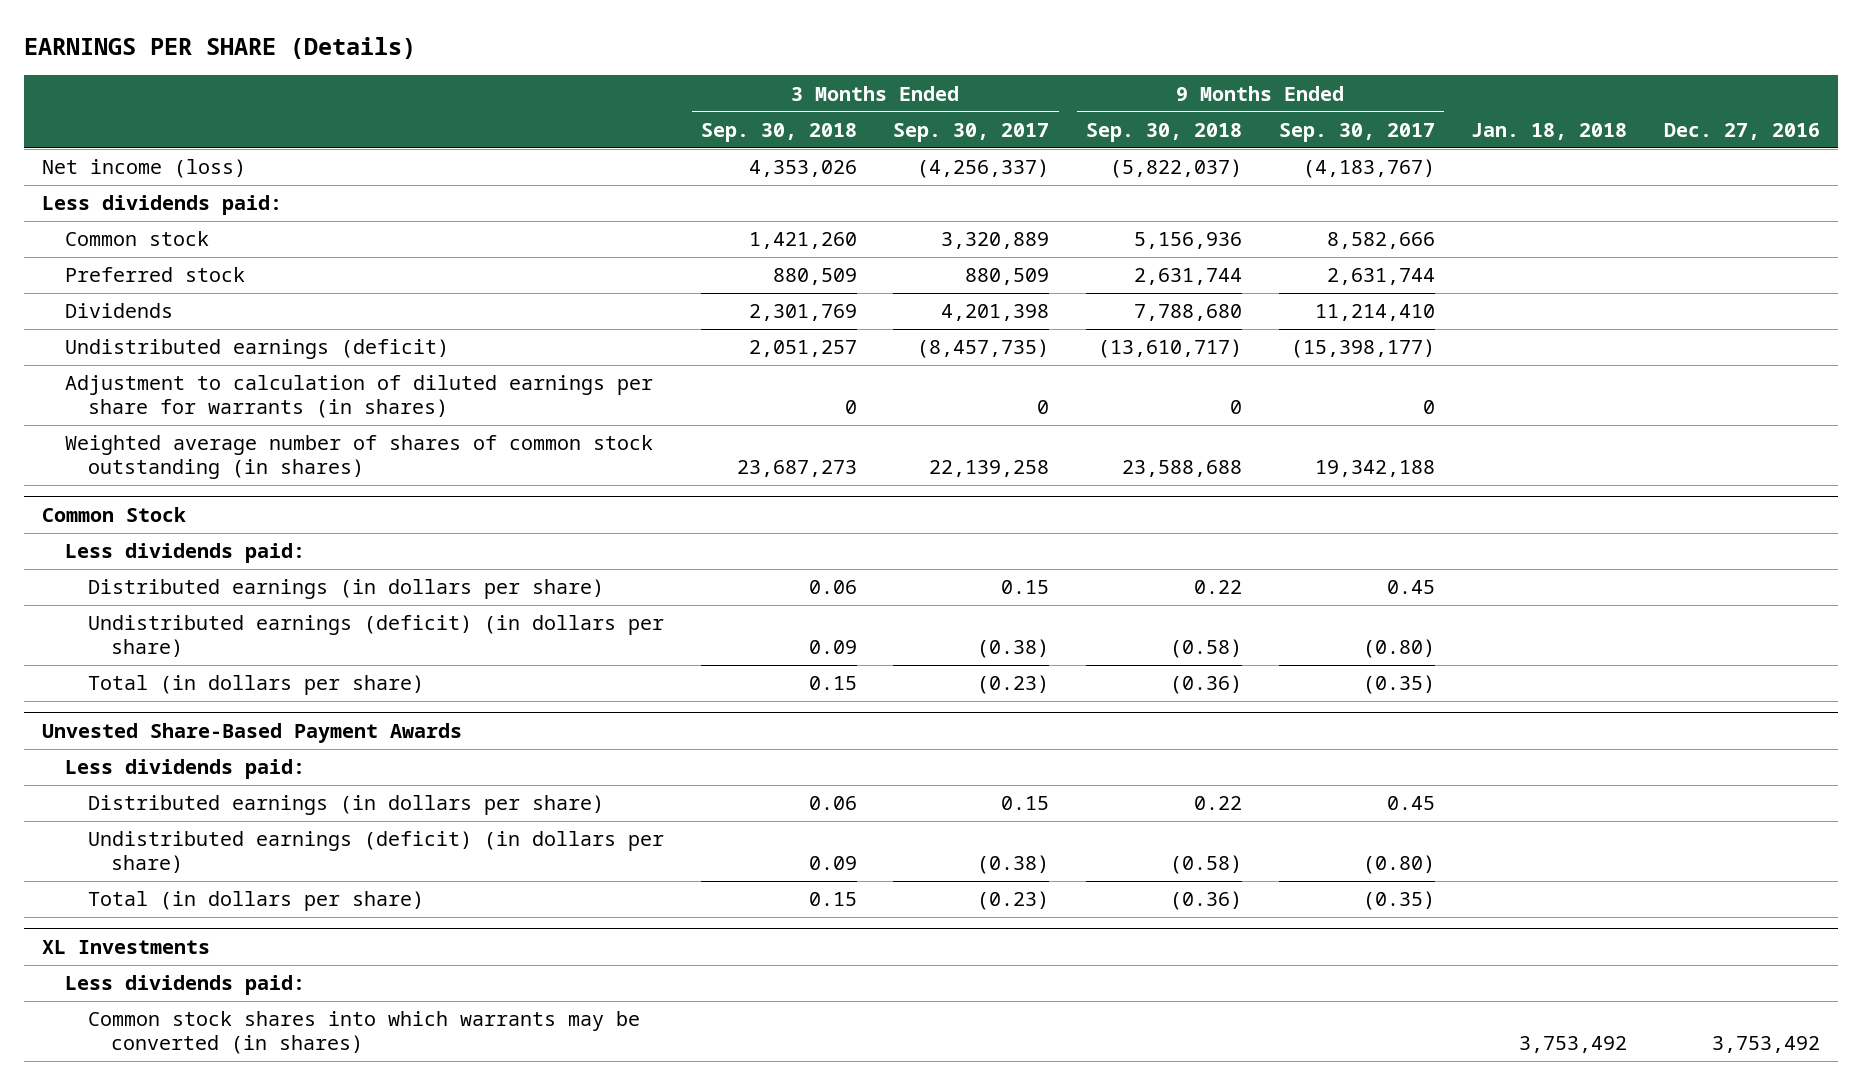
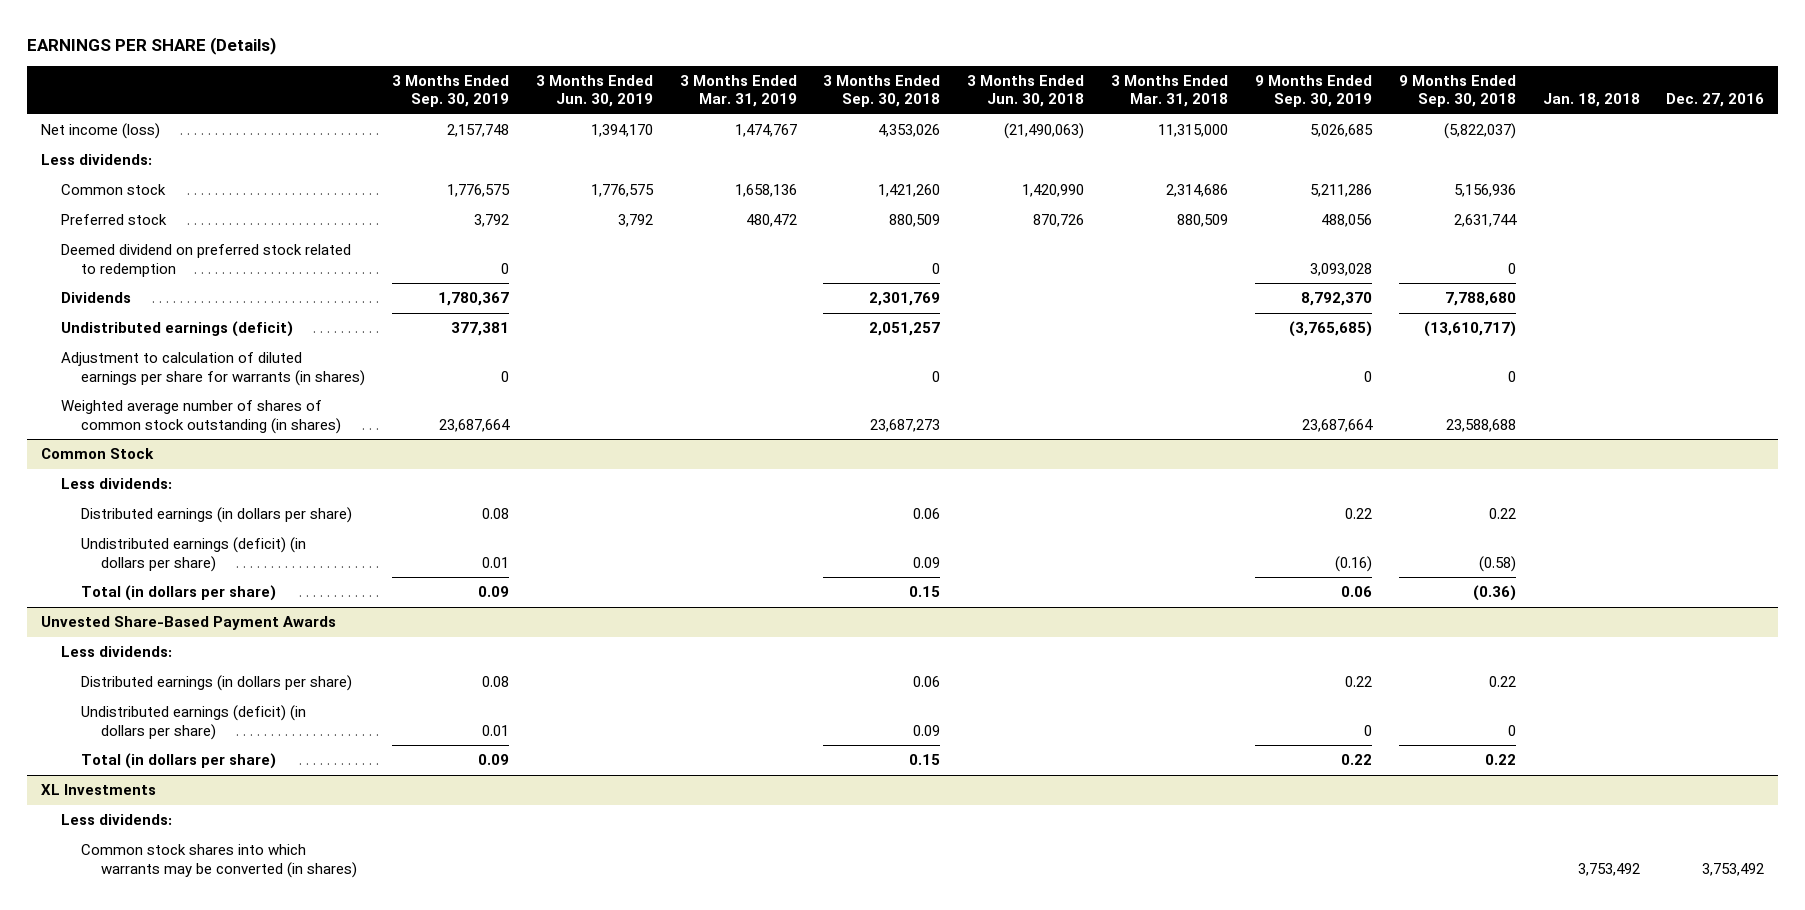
[893,123,1050,143] Sep. 30, 2017 -> none
[1278,123,1435,143] Sep. 30, 2017 -> none
none -> [391,74,509,108] 3 Months Ended Sep. 30, 2019
none -> [535,74,653,108] 3 Months Ended Jun. 30, 2019
none -> [679,74,797,108] 3 Months Ended Mar. 31, 2019
none -> [967,74,1085,108] 3 Months Ended Jun. 30, 2018
none -> [1111,74,1229,108] 3 Months Ended Mar. 31, 2018
none -> [1254,74,1372,108] 9 Months Ended Sep. 30, 2019
[41,195,282,216] Less dividends paid: -> [40,154,152,166] Less dividends:
none -> [60,244,351,277] Deemed dividend on preferred stock related to redemption
[65,543,306,564] Less dividends paid: -> [60,478,172,490] Less dividends:
[65,759,306,780] Less dividends paid: -> [60,646,172,658] Less dividends:
[1170,854,1243,874] (0.58) -> [1507,724,1516,736] 0
[1170,891,1243,911] (0.36) -> [1484,754,1516,766] 0.22
[65,975,306,996] Less dividends paid: -> [60,814,172,826] Less dividends:

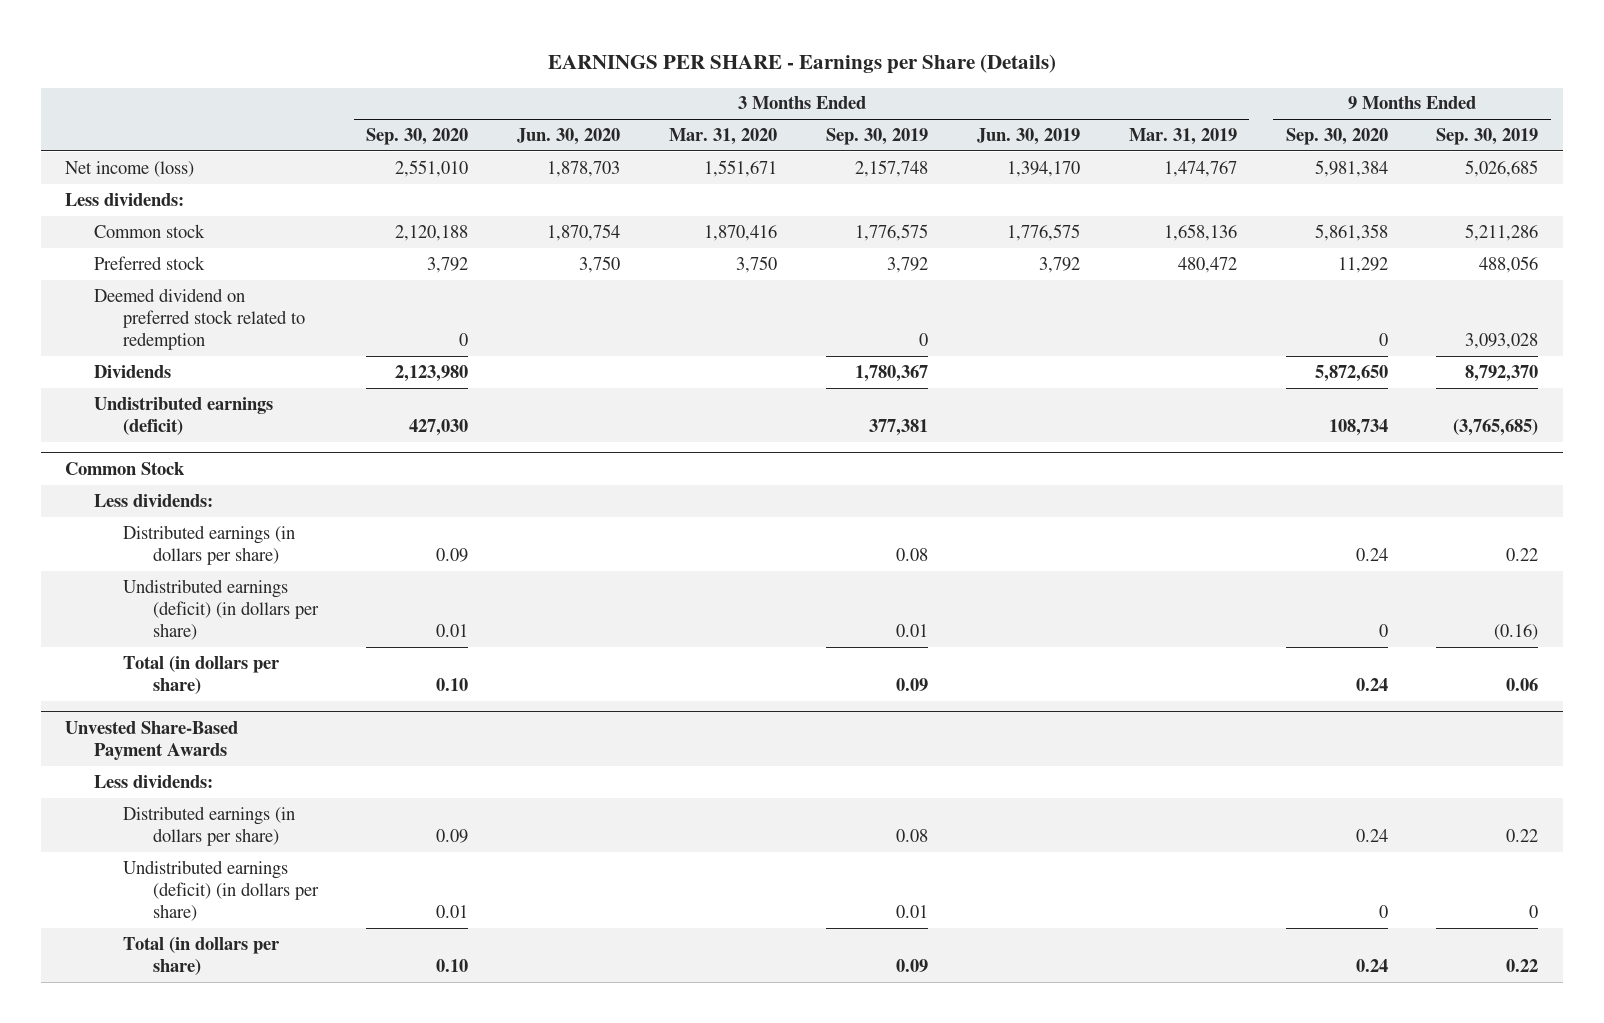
[27,36,277,55] EARNINGS PER SHARE (Details) -> [547,54,1056,75] EARNINGS PER SHARE - Earnings per Share (Details)
[823,74,941,108] 3 Months Ended Sep. 30, 2018 -> none
[967,74,1085,108] 3 Months Ended Jun. 30, 2018 -> none
[1111,74,1229,108] 3 Months Ended Mar. 31, 2018 -> none
[1398,74,1516,108] 9 Months Ended Sep. 30, 2018 -> none
[1542,93,1640,108] Jan. 18, 2018 -> none
[1666,93,1765,108] Dec. 27, 2016 -> none
none -> [366,128,469,146] Sep. 30, 2020
none -> [517,128,621,146] Jun. 30, 2020
none -> [669,128,778,146] Mar. 31, 2020
none -> [1285,128,1388,146] Sep. 30, 2020
[60,352,366,386] Adjustment to calculation of diluted earnings per share for warrants (in shares) -> none
[60,400,342,434] Weighted average number of shares of common stock outstanding (in shares) -> none
[40,784,156,796] XL Investments -> none
[60,814,172,826] Less dividends: -> none
[81,844,358,878] Common stock shares into which warrants may be converted (in shares) -> none

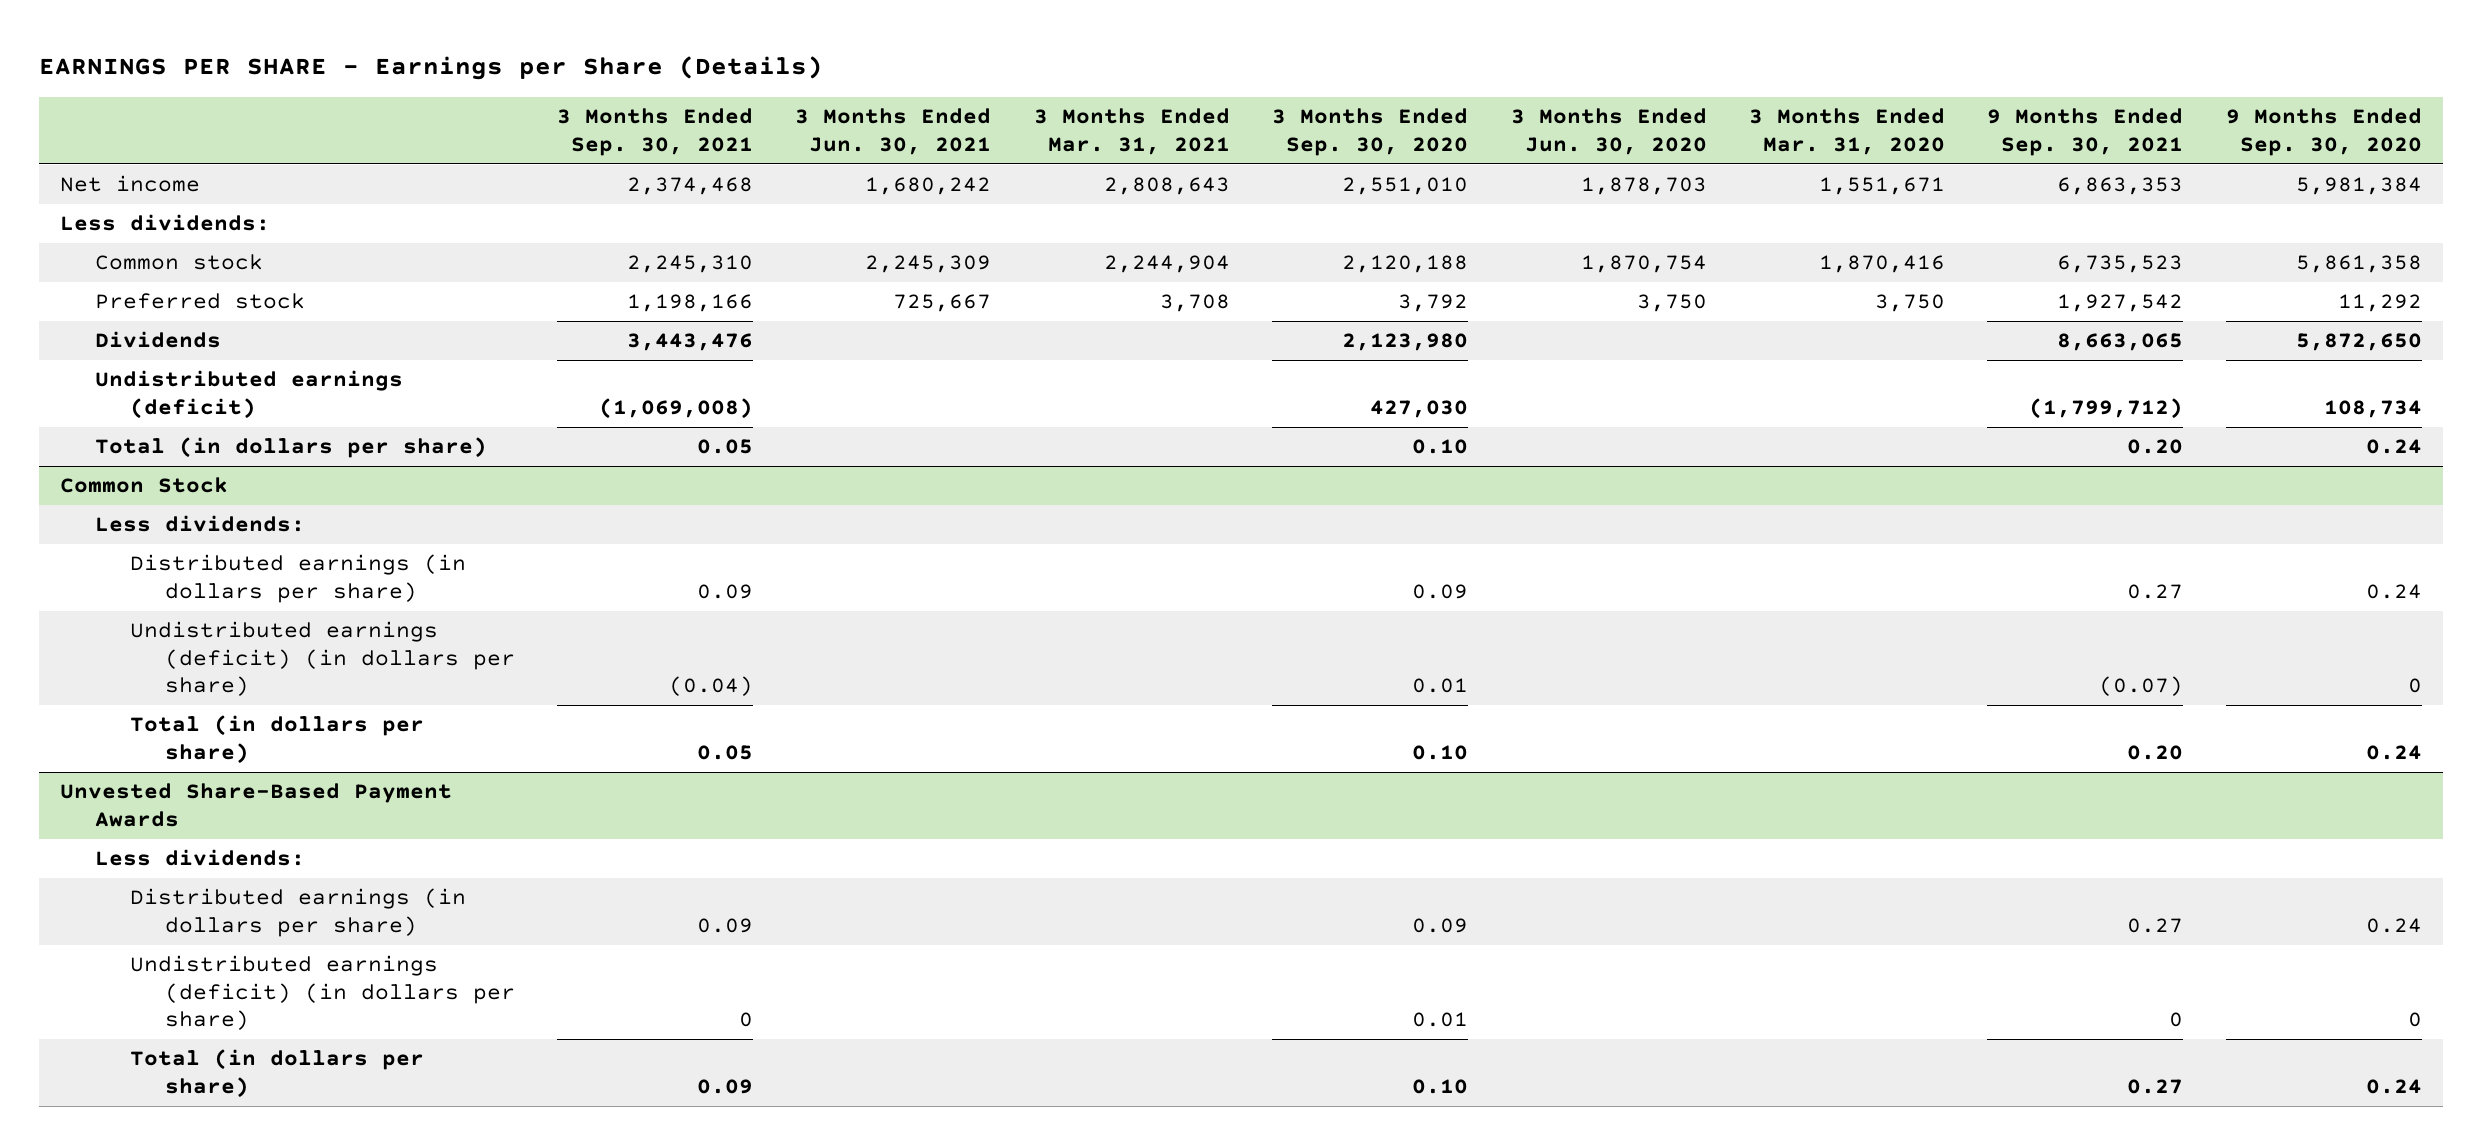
[825,128,928,146] Sep. 30, 2019 -> none
[976,128,1080,146] Jun. 30, 2019 -> none
[1128,128,1237,146] Mar. 31, 2019 -> none
[1436,128,1539,146] Sep. 30, 2019 -> none
none -> [557,108,754,156] 3 Months Ended Sep. 30, 2021
none -> [795,108,992,155] 3 Months Ended Jun. 30, 2021
none -> [1033,108,1230,155] 3 Months Ended Mar. 31, 2021
none -> [1987,108,2184,156] 9 Months Ended Sep. 30, 2021
[65,160,195,177] Net income (loss) -> [59,175,200,193] Net income
[94,287,306,350] Deemed dividend on preferred stock related to redemption -> none
none -> [94,437,487,459] Total (in dollars per share)

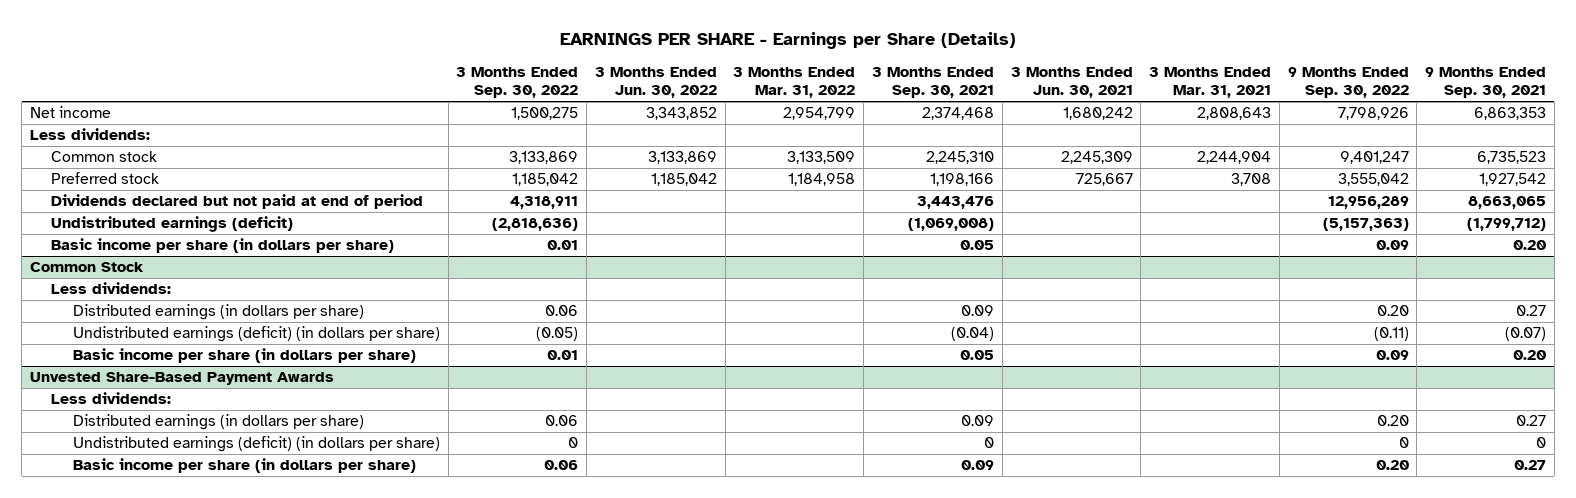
[1272,108,1469,156] 3 Months Ended Sep. 30, 2020 -> none
[1510,108,1707,155] 3 Months Ended Jun. 30, 2020 -> none
[1748,108,1945,155] 3 Months Ended Mar. 31, 2020 -> none
[2225,108,2422,156] 9 Months Ended Sep. 30, 2020 -> none
none -> [456,67,579,99] 3 Months Ended Sep. 30, 2022
none -> [594,67,717,99] 3 Months Ended Jun. 30, 2022
none -> [733,67,856,99] 3 Months Ended Mar. 31, 2022
none -> [1287,67,1409,99] 9 Months Ended Sep. 30, 2022
[94,331,221,349] Dividends -> [51,194,424,210] Dividends declared but not paid at end of period
[94,437,487,459] Total (in dollars per share) -> [51,238,395,254] Basic income per share (in dollars per share)
[129,715,424,764] Total (in dollars per share) -> [72,348,416,364] Basic income per share (in dollars per share)
[129,1049,424,1098] Total (in dollars per share) -> [72,458,416,474] Basic income per share (in dollars per share)

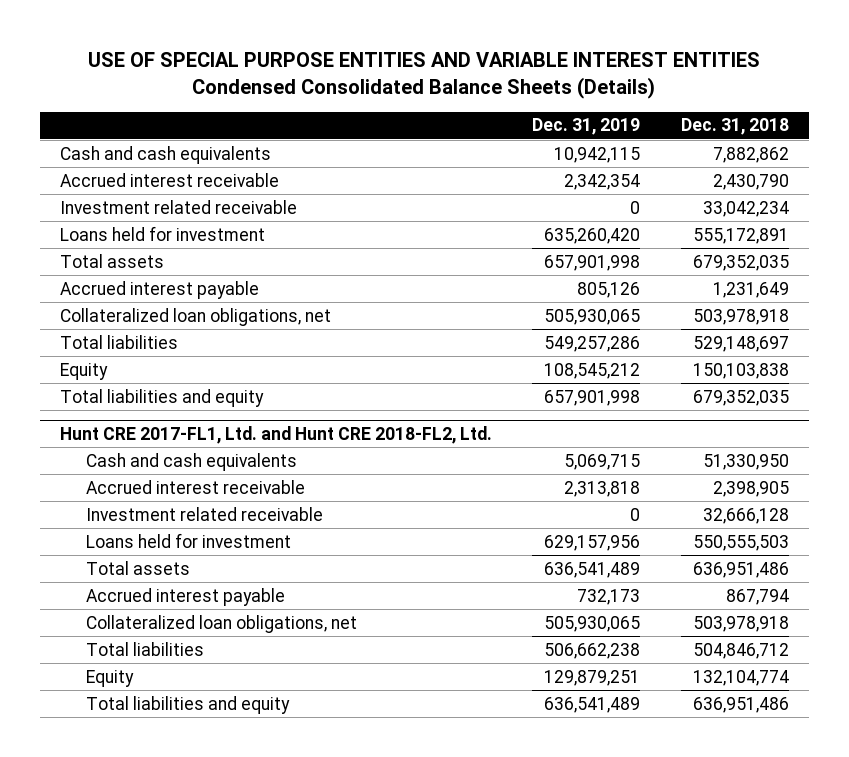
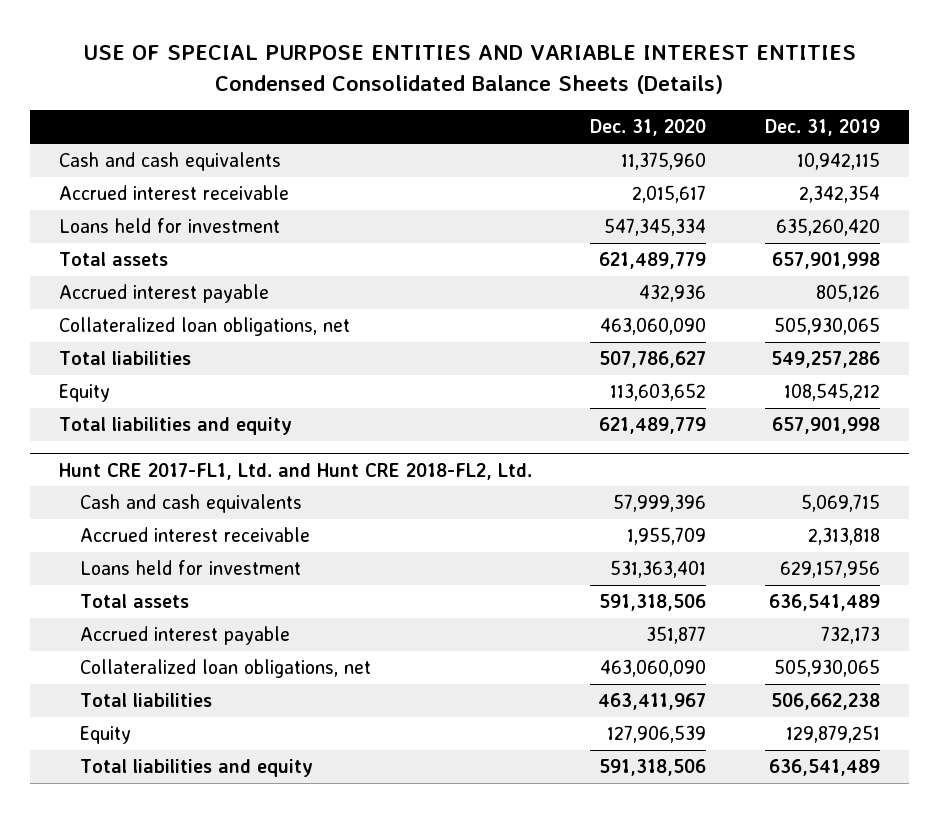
[680,118,789,136] Dec. 31, 2018 -> none
none -> [590,119,707,137] Dec. 31, 2020
[59,199,297,214] Investment related receivable -> none
[85,506,323,521] Investment related receivable -> none

